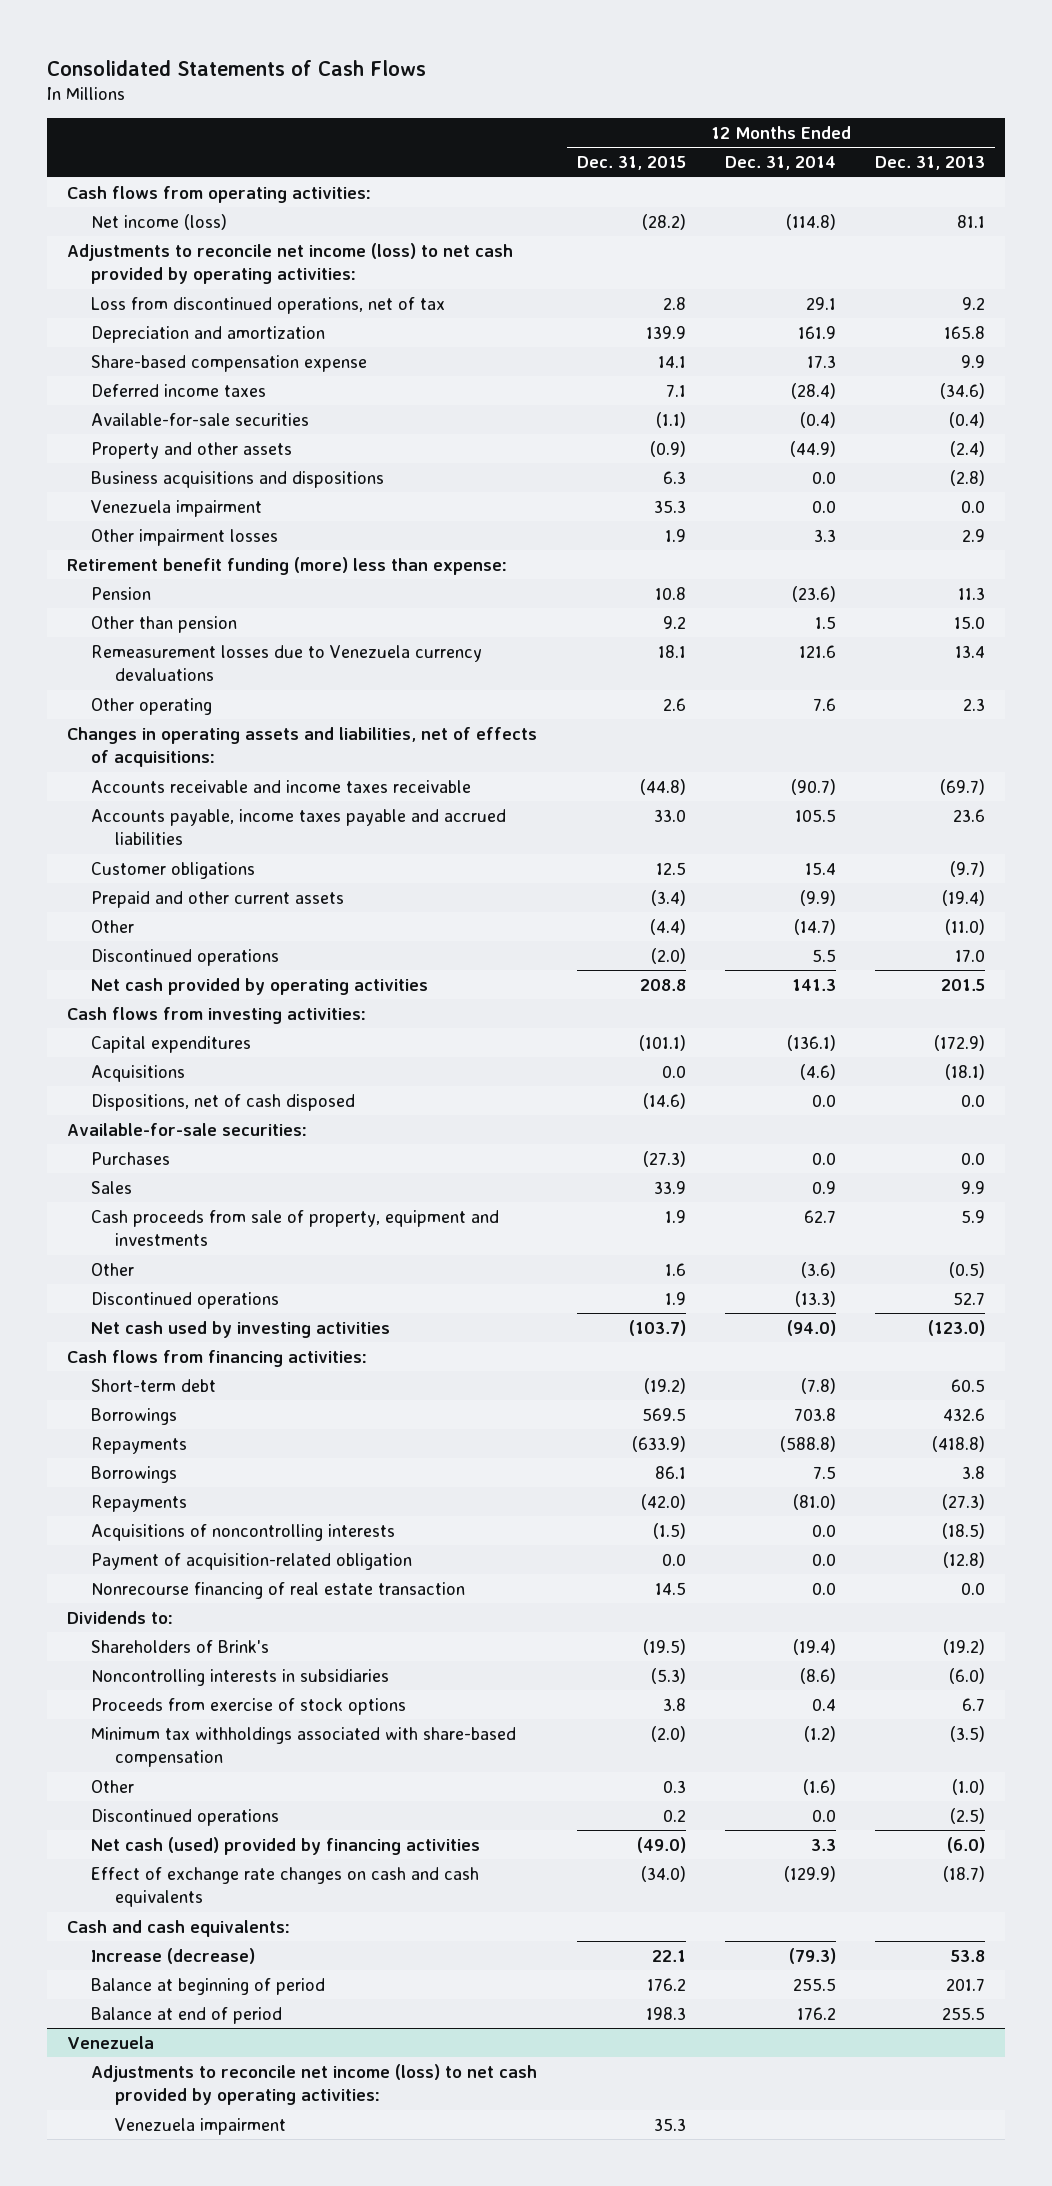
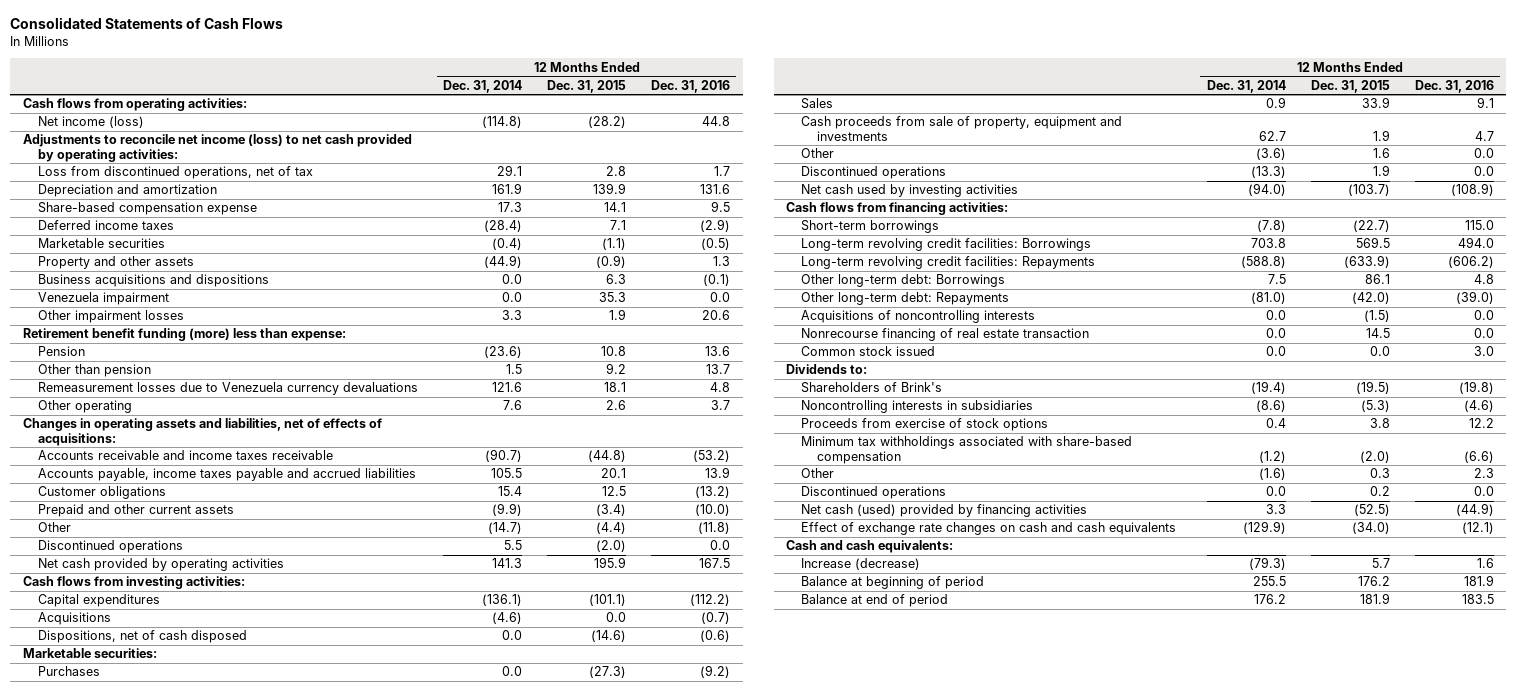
[875,156,986,171] Dec. 31, 2013 -> none
none -> [651,79,731,93] Dec. 31, 2016
[91,412,310,426] Available-for-sale securities -> [38,238,166,249] Marketable securities
[653,808,686,822] 33.0 -> [601,468,627,479] 20.1
[639,978,686,991] 208.8 -> [594,557,627,569] 195.9
[67,1122,308,1136] Available-for-sale securities: -> [22,648,157,659] Marketable securities:
[91,1378,217,1392] Short-term debt -> [801,220,940,234] Short-term borrowings
[643,1377,686,1394] (19.2) -> [1352,220,1390,233] (22.7)
[91,1407,178,1425] Borrowings -> [801,238,1092,252] Long-term revolving credit facilities: Borrowings
[91,1436,188,1454] Repayments -> [801,256,1096,270] Long-term revolving credit facilities: Repayments
[91,1465,178,1483] Borrowings -> [801,274,1006,288] Other long-term debt: Borrowings
[91,1494,188,1512] Repayments -> [801,292,1010,306] Other long-term debt: Repayments
[91,1552,413,1570] Payment of acquisition-related obligation -> none
none -> [801,346,936,357] Common stock issued
[636,1836,686,1853] (49.0) -> [1353,504,1390,517] (52.5)
[651,1949,686,1962] 22.1 -> [1371,558,1390,569] 5.7
[67,2035,155,2049] Venezuela -> none
[91,2063,538,2106] Adjustments to reconcile net income (loss) to net cash provided by operating activities: -> none
[115,2117,287,2135] Venezuela impairment -> none
[645,2006,686,2020] 198.3 -> [1359,593,1390,605] 181.9

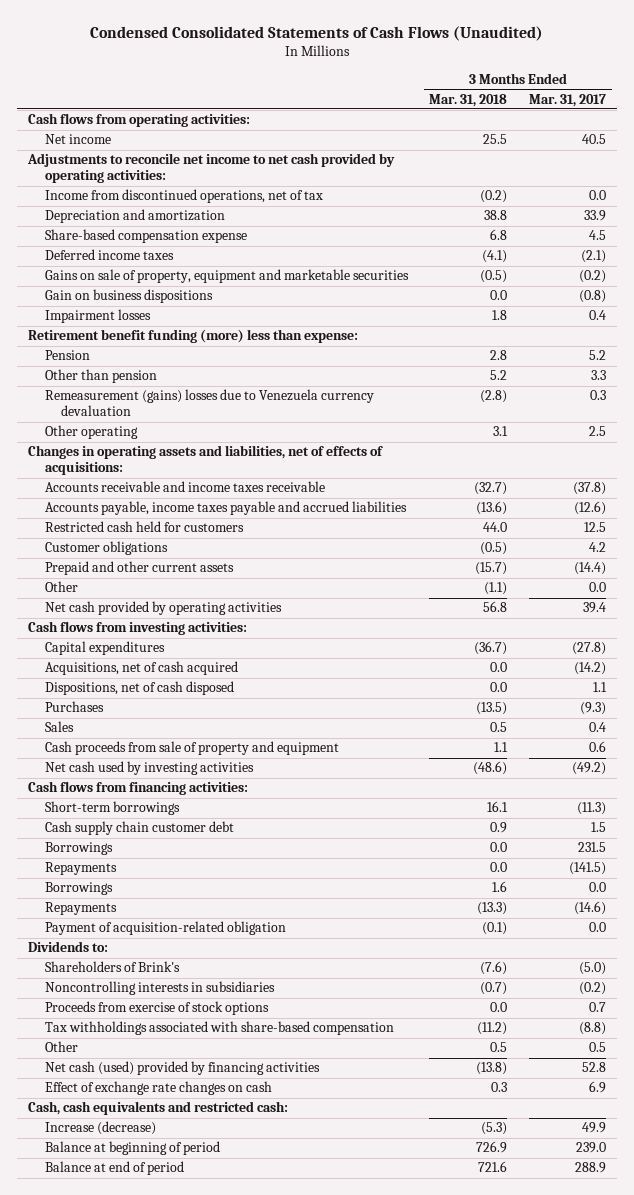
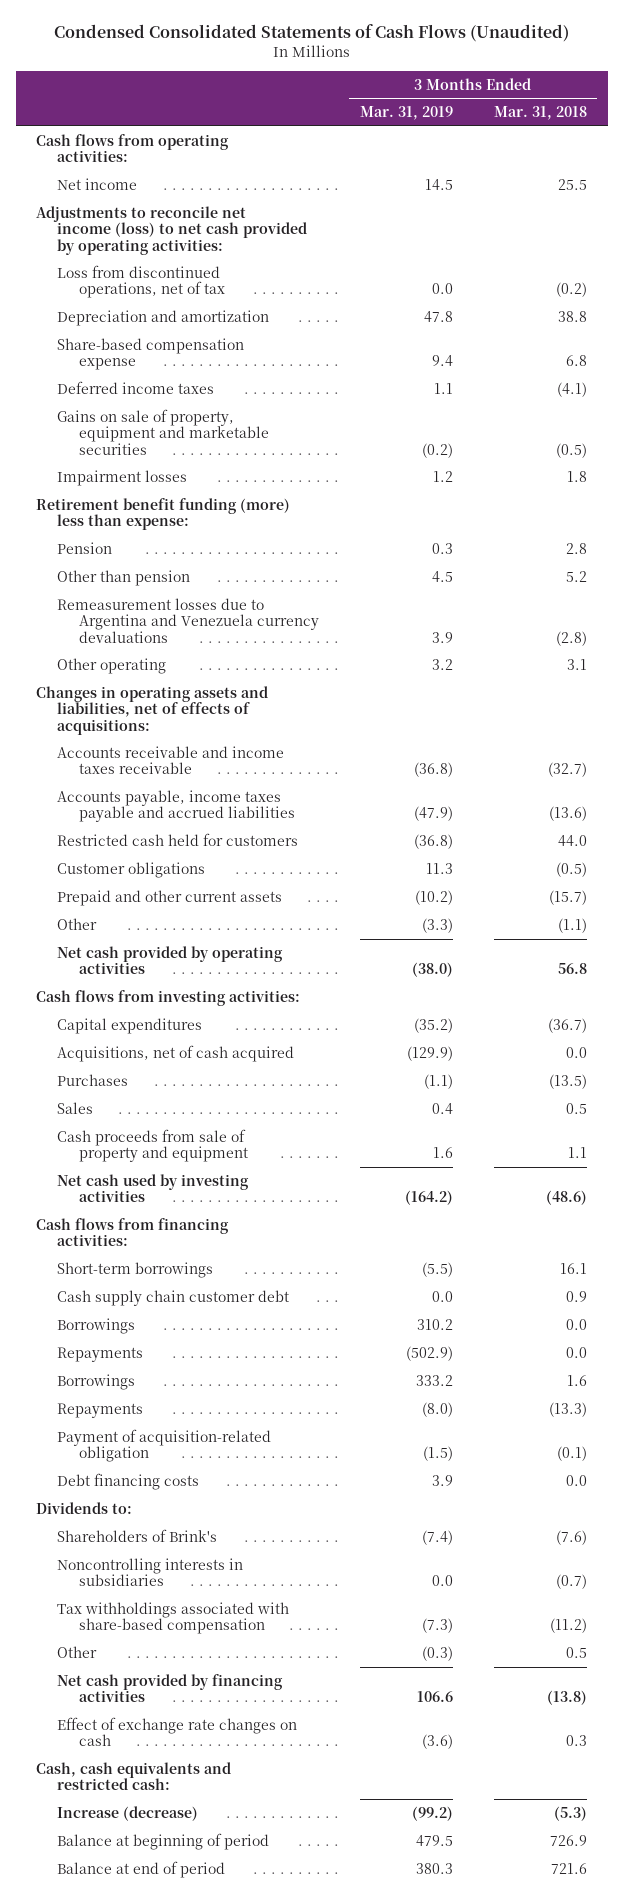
[529,93,607,107] Mar. 31, 2017 -> none
none -> [359,106,453,121] Mar. 31, 2019
[27,153,396,184] Adjustments to reconcile net income to net cash provided by operating activities: -> [36,205,308,255] Adjustments to reconcile net income (loss) to net cash provided by operating activities:
[44,189,323,204] Income from discontinued operations, net of tax -> [57,264,225,299] Loss from discontinued operations, net of tax
[44,289,213,304] Gain on business dispositions -> none
[44,389,374,417] Remeasurement (gains) losses due to Venezuela currency devaluation -> [57,597,319,643] Remeasurement losses due to Argentina and Venezuela currency devaluations
[44,681,234,696] Dispositions, net of cash disposed -> none
none -> [57,1472,200,1490] Debt financing costs
[44,1001,269,1016] Proceeds from exercise of stock options -> none
[44,1061,320,1076] Net cash (used) provided by financing activities -> [57,1673,284,1703] Net cash provided by financing activities

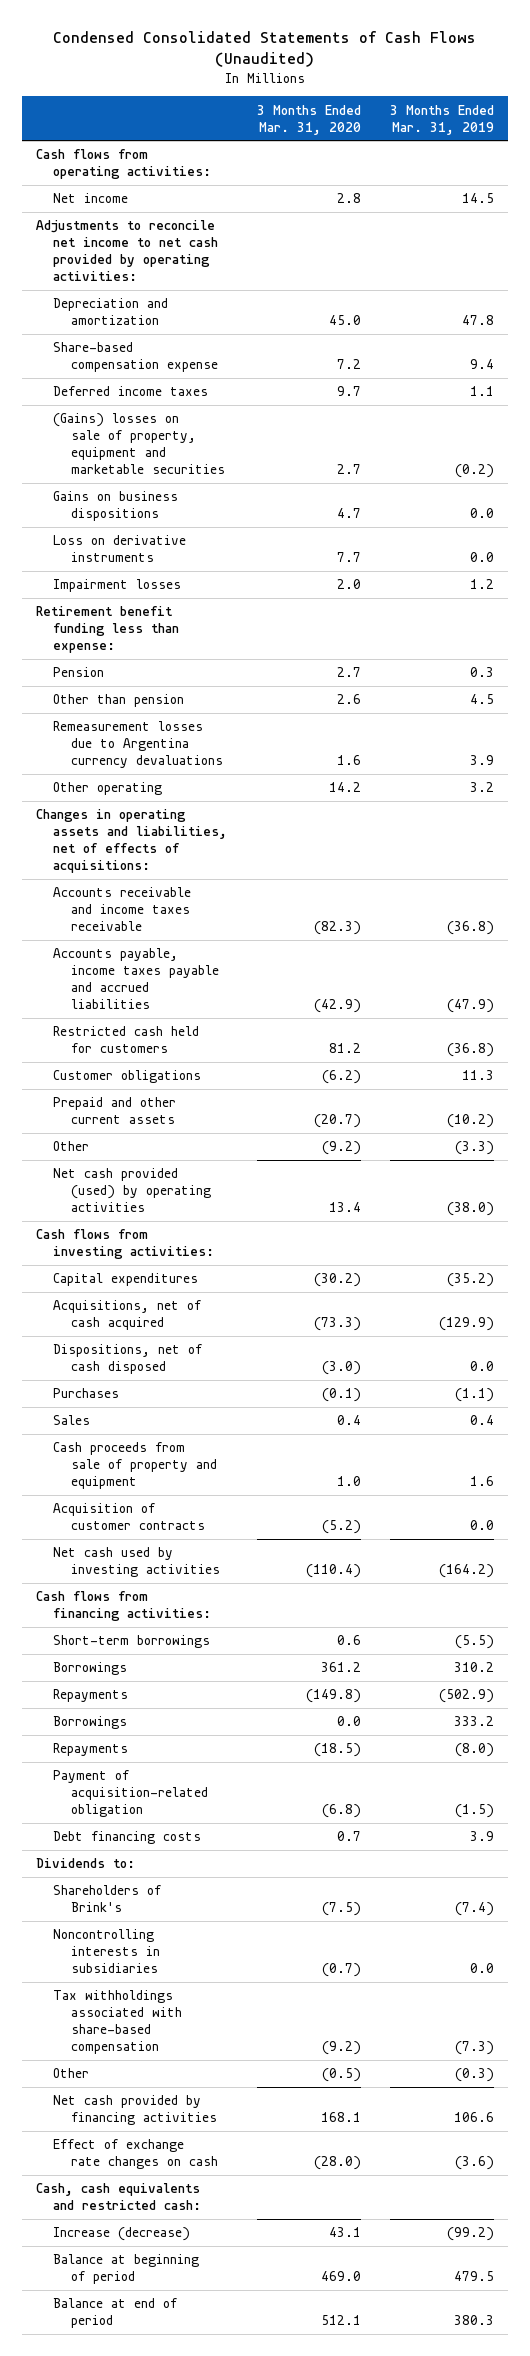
[494,106,588,121] Mar. 31, 2018 -> none
none -> [256,104,361,135] 3 Months Ended Mar. 31, 2020
[57,264,225,299] Loss from discontinued operations, net of tax -> none
[36,205,308,255] Adjustments to reconcile net income (loss) to net cash provided by operating activities: -> [36,220,219,281] Adjustments to reconcile net income to net cash provided by operating activities:
[57,408,269,455] Gains on sale of property, equipment and marketable securities -> [53,413,225,474] (Gains) losses on sale of property, equipment and marketable securities
none -> [53,491,179,522] Gains on business dispositions
none -> [53,535,187,563] Loss on derivative instruments
[36,497,291,531] Retirement benefit funding (more) less than expense: -> [36,606,180,654] Retirement benefit funding less than expense:
[57,597,319,643] Remeasurement losses due to Argentina and Venezuela currency devaluations -> [53,721,223,769] Remeasurement losses due to Argentina currency devaluations
[57,945,284,975] Net cash provided by operating activities -> [53,1168,211,1213] Net cash provided (used) by operating activities
none -> [53,1344,203,1375] Dispositions, net of cash disposed
none -> [53,1503,205,1531] Acquisition of customer contracts
[57,1289,290,1306] Cash supply chain customer debt -> none

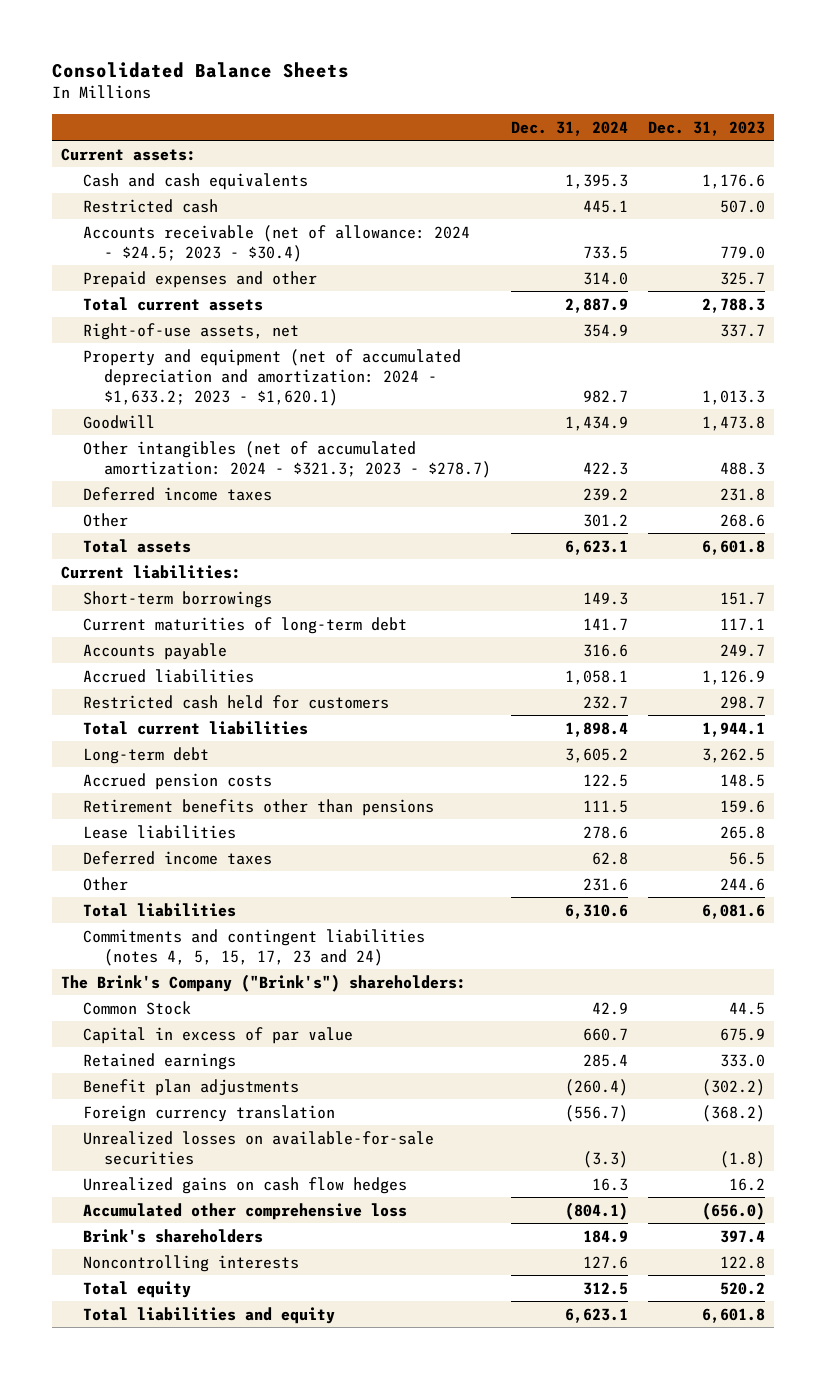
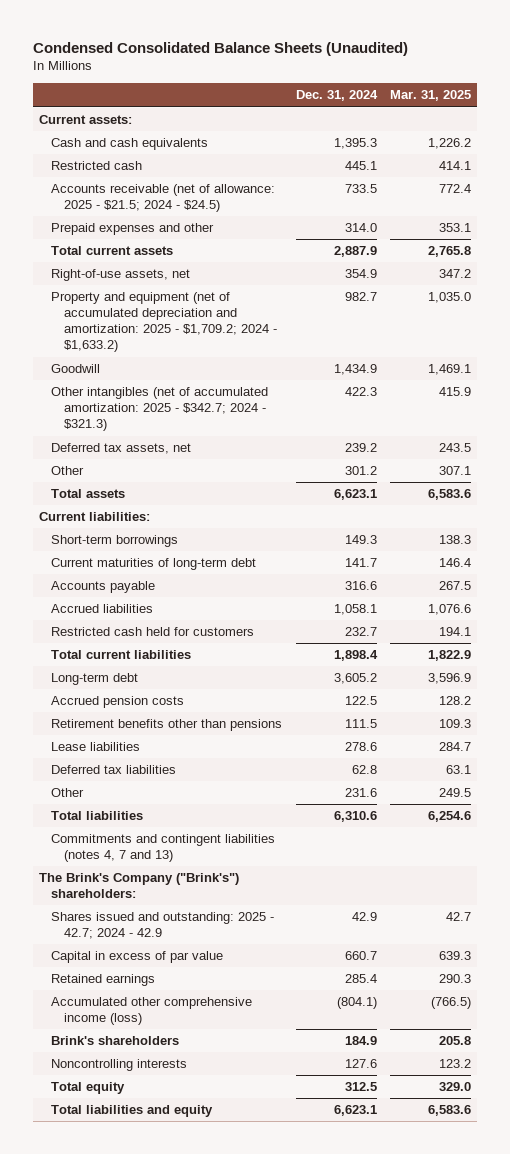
[51,61,349,78] Consolidated Balance Sheets -> [32,41,408,56] Condensed Consolidated Balance Sheets (Unaudited)
[647,120,765,136] Dec. 31, 2023 -> none
none -> [389,90,471,102] Mar. 31, 2025
[82,224,470,262] Accounts receivable (net of allowance: 2024 - $24.5; 2023 - $30.4) -> [51,184,276,213] Accounts receivable (net of allowance: 2025 - $21.5; 2024 - $24.5)
[82,348,461,406] Property and equipment (net of accumulated depreciation and amortization: 2024 - $1,633.2; 2023 - $1,620.1) -> [51,292,277,353] Property and equipment (net of accumulated depreciation and amortization: 2025 - $1,709.2; 2024 - $1,633.2)
[82,440,492,478] Other intangibles (net of accumulated amortization: 2024 - $321.3; 2023 - $278.7) -> [51,387,269,432] Other intangibles (net of accumulated amortization: 2025 - $342.7; 2024 - $321.3)
[82,486,272,501] Deferred income taxes -> [51,443,192,455] Deferred tax assets, net
[82,850,272,865] Deferred income taxes -> [51,765,177,775] Deferred tax liabilities
[82,928,425,966] Commitments and contingent liabilities (notes 4, 5, 15, 17, 23 and 24) -> [51,834,276,863] Commitments and contingent liabilities (notes 4, 7 and 13)
[82,1000,191,1015] Common Stock -> [51,912,275,940] Shares issued and outstanding: 2025 - 42.7; 2024 - 42.9
[82,1078,299,1096] Benefit plan adjustments -> none
[82,1104,335,1122] Foreign currency translation -> none
[82,1130,434,1165] Unrealized losses on available-for-sale securities -> none
[82,1176,407,1194] Unrealized gains on cash flow hedges -> none
[82,1202,407,1220] Accumulated other comprehensive loss -> [51,997,253,1026] Accumulated other comprehensive income (loss)

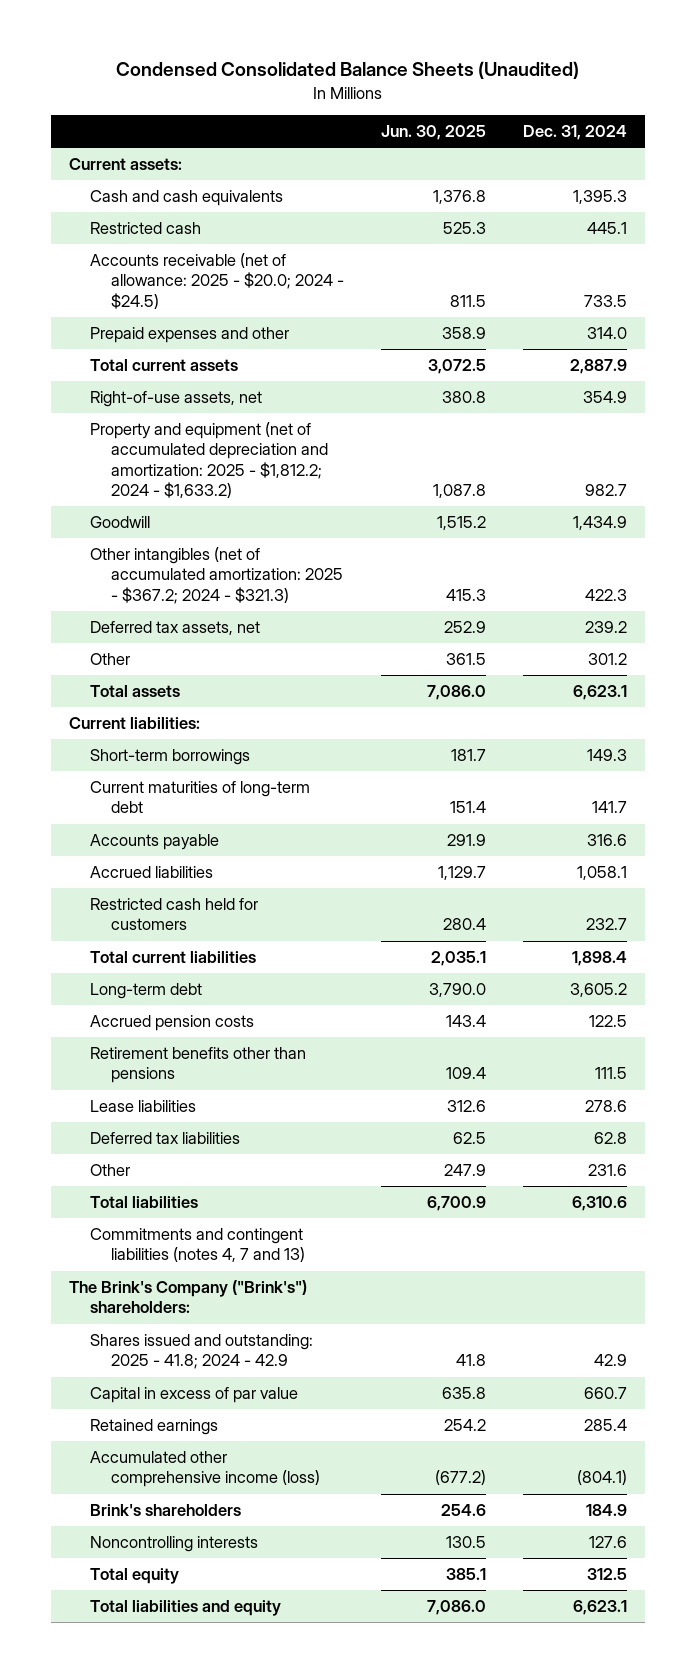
[389,90,471,102] Mar. 31, 2025 -> none
none -> [380,125,486,141] Jun. 30, 2025
[51,184,276,213] Accounts receivable (net of allowance: 2025 - $21.5; 2024 - $24.5) -> [89,253,344,309] Accounts receivable (net of allowance: 2025 - $20.0; 2024 - $24.5)
[51,292,277,353] Property and equipment (net of accumulated depreciation and amortization: 2025 - $1,709.2; 2024 - $1,633.2) -> [89,422,328,499] Property and equipment (net of accumulated depreciation and amortization: 2025 - $1,812.2; 2024 - $1,633.2)
[51,387,269,432] Other intangibles (net of accumulated amortization: 2025 - $342.7; 2024 - $321.3) -> [89,547,343,604] Other intangibles (net of accumulated amortization: 2025 - $367.2; 2024 - $321.3)
[51,912,275,940] Shares issued and outstanding: 2025 - 42.7; 2024 - 42.9 -> [89,1334,313,1370] Shares issued and outstanding: 2025 - 41.8; 2024 - 42.9

